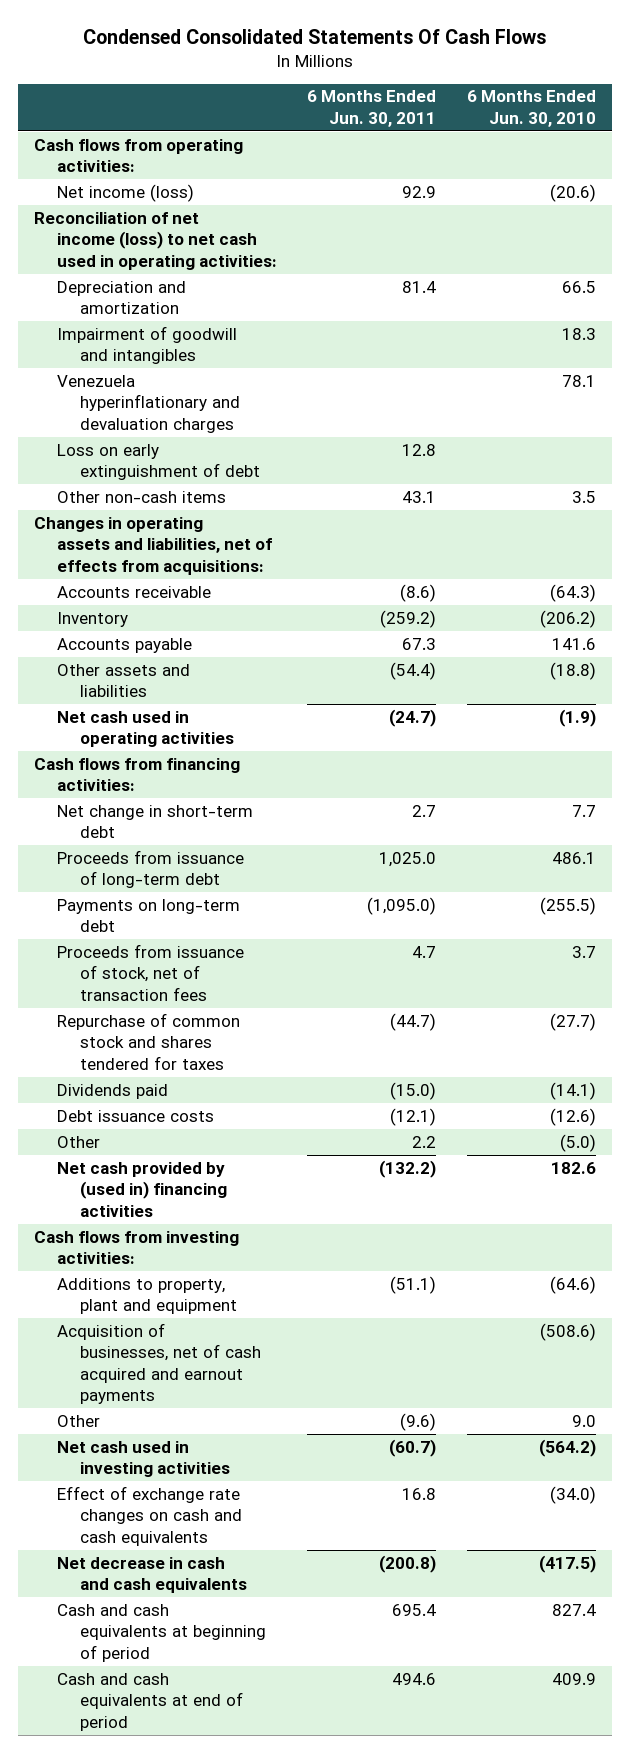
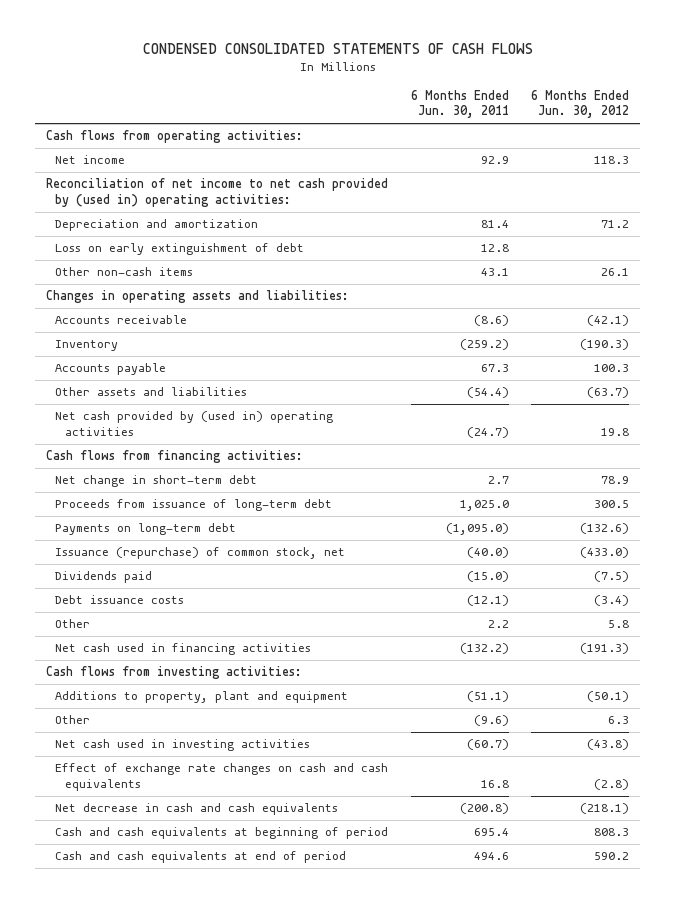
[82,29,546,45] Condensed Consolidated Statements Of Cash Flows -> [142,43,533,55] CONDENSED CONSOLIDATED STATEMENTS OF CASH FLOWS
[467,90,597,127] 6 Months Ended Jun. 30, 2010 -> none
none -> [531,89,630,119] 6 Months Ended Jun. 30, 2012
[56,183,194,202] Net income (loss) -> [55,155,126,165] Net income
[33,211,277,270] Reconciliation of net income (loss) to net cash used in operating activities: -> [45,178,388,207] Reconciliation of net income to net cash provided by (used in) operating activities:
[56,325,237,365] Impairment of goodwill and intangibles -> none
[56,374,240,433] Venezuela hyperinflationary and devaluation charges -> none
[33,516,272,575] Changes in operating assets and liabilities, net of effects from acquisitions: -> [45,290,349,304] Changes in operating assets and liabilities:
[56,710,234,748] Net cash used in operating activities -> [55,411,334,436] Net cash provided by (used in) operating activities
[56,943,244,1001] Proceeds from issuance of stock, net of transaction fees -> none
[56,1012,240,1070] Repurchase of common stock and shares tendered for taxes -> none
none -> [55,547,346,560] Issuance (repurchase) of common stock, net
[56,1161,227,1217] Net cash provided by (used in) financing activities -> [55,643,312,656] Net cash used in financing activities
[56,1322,261,1405] Acquisition of businesses, net of cash acquired and earnout payments -> none

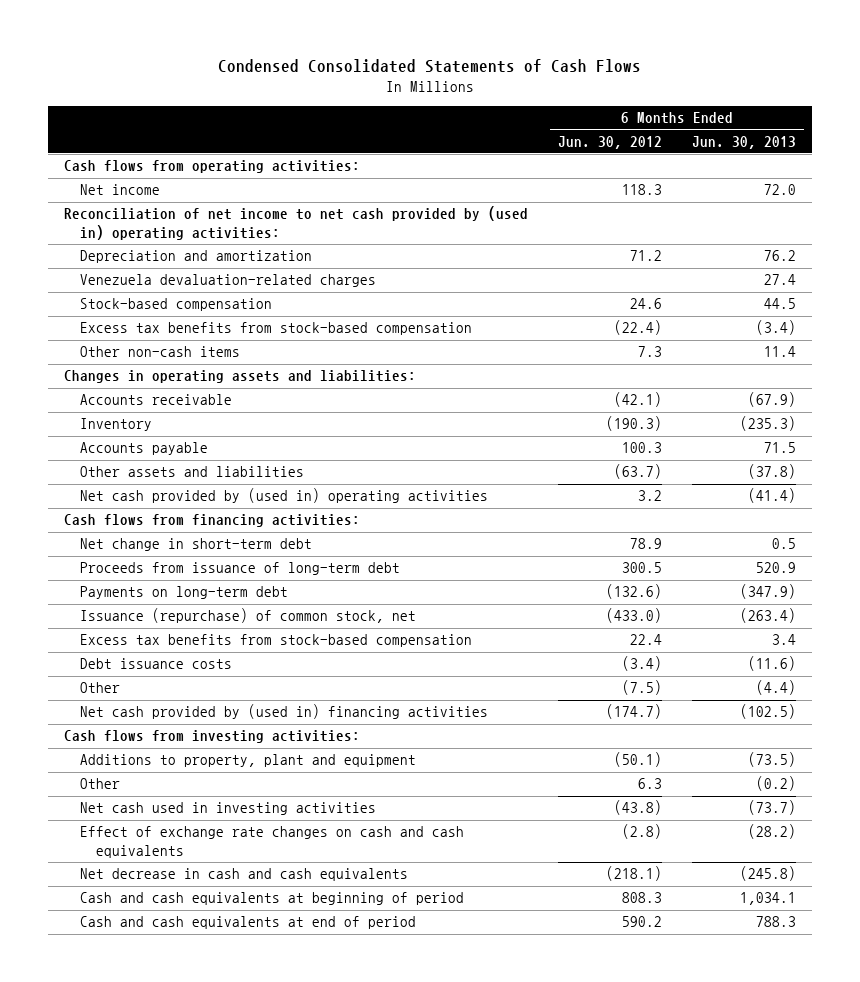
[142,43,533,55] CONDENSED CONSOLIDATED STATEMENTS OF CASH FLOWS -> [217,59,641,74] Condensed Consolidated Statements of Cash Flows
[410,89,509,119] 6 Months Ended Jun. 30, 2011 -> none
none -> [692,135,797,149] Jun. 30, 2013
[55,243,305,256] Loss on early extinguishment of debt -> none
none -> [79,274,376,288] Venezuela devaluation-related charges
none -> [79,298,272,312] Stock-based compensation
none -> [79,322,472,336] Excess tax benefits from stock-based compensation
[601,268,630,277] 26.1 -> [637,346,662,358] 7.3
[601,427,630,436] 19.8 -> [637,490,662,502] 3.2
[55,571,153,584] Dividends paid -> none
none -> [79,634,472,648] Excess tax benefits from stock-based compensation
[608,620,630,629] 5.8 -> [621,680,662,696] (7.5)
[55,643,312,656] Net cash used in financing activities -> [79,704,488,720] Net cash provided by (used in) financing activities
[580,643,630,655] (191.3) -> [605,704,662,720] (174.7)

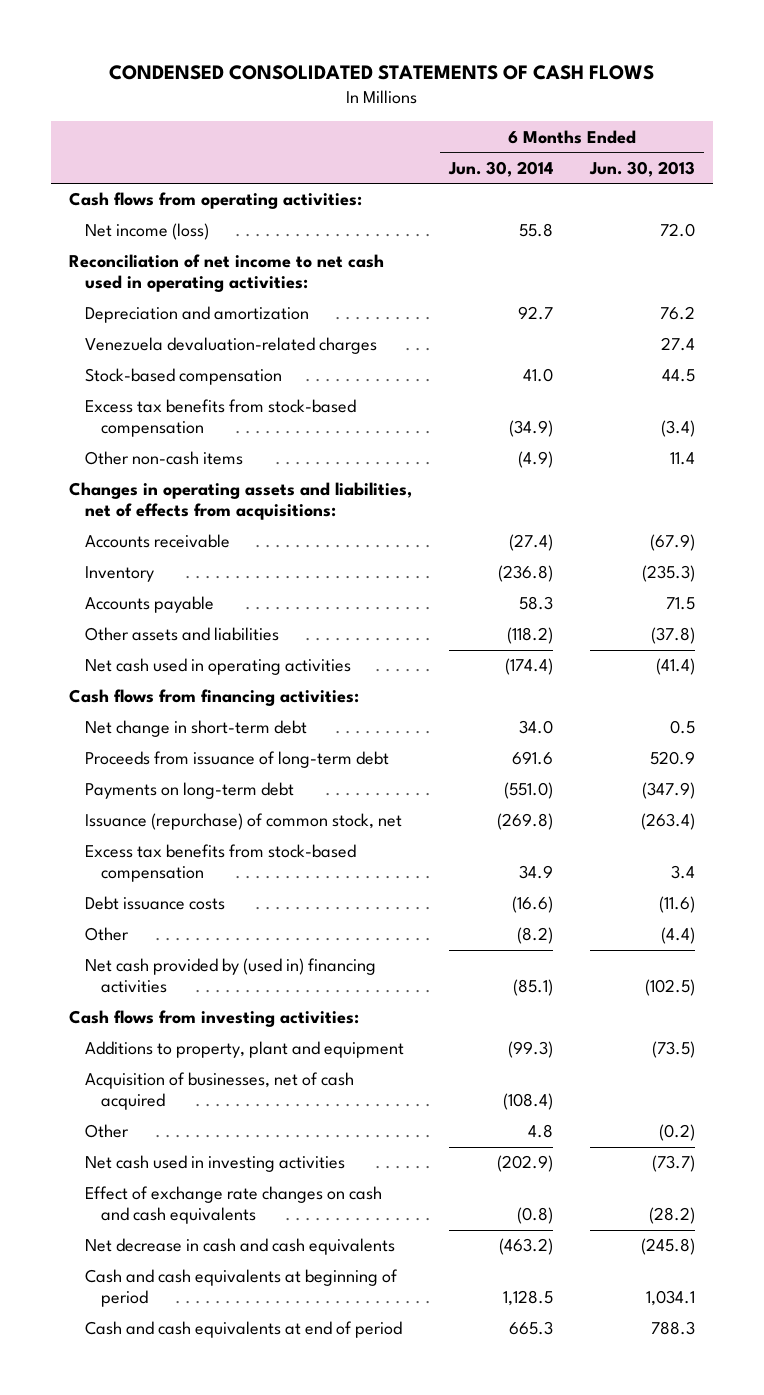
[217,59,641,74] Condensed Consolidated Statements of Cash Flows -> [109,64,655,80] CONDENSED CONSOLIDATED STATEMENTS OF CASH FLOWS
[557,135,662,149] Jun. 30, 2012 -> none
none -> [448,160,554,177] Jun. 30, 2014
[79,184,160,196] Net income -> [85,223,210,241] Net income (loss)
[63,206,528,240] Reconciliation of net income to net cash provided by (used in) operating activities: -> [69,254,385,293] Reconciliation of net income to net cash used in operating activities:
[63,370,416,384] Changes in operating assets and liabilities: -> [69,482,413,521] Changes in operating assets and liabilities, net of effects from acquisitions:
[79,488,488,504] Net cash provided by (used in) operating activities -> [85,658,352,676] Net cash used in operating activities
none -> [85,1072,355,1111] Acquisition of businesses, net of cash acquired

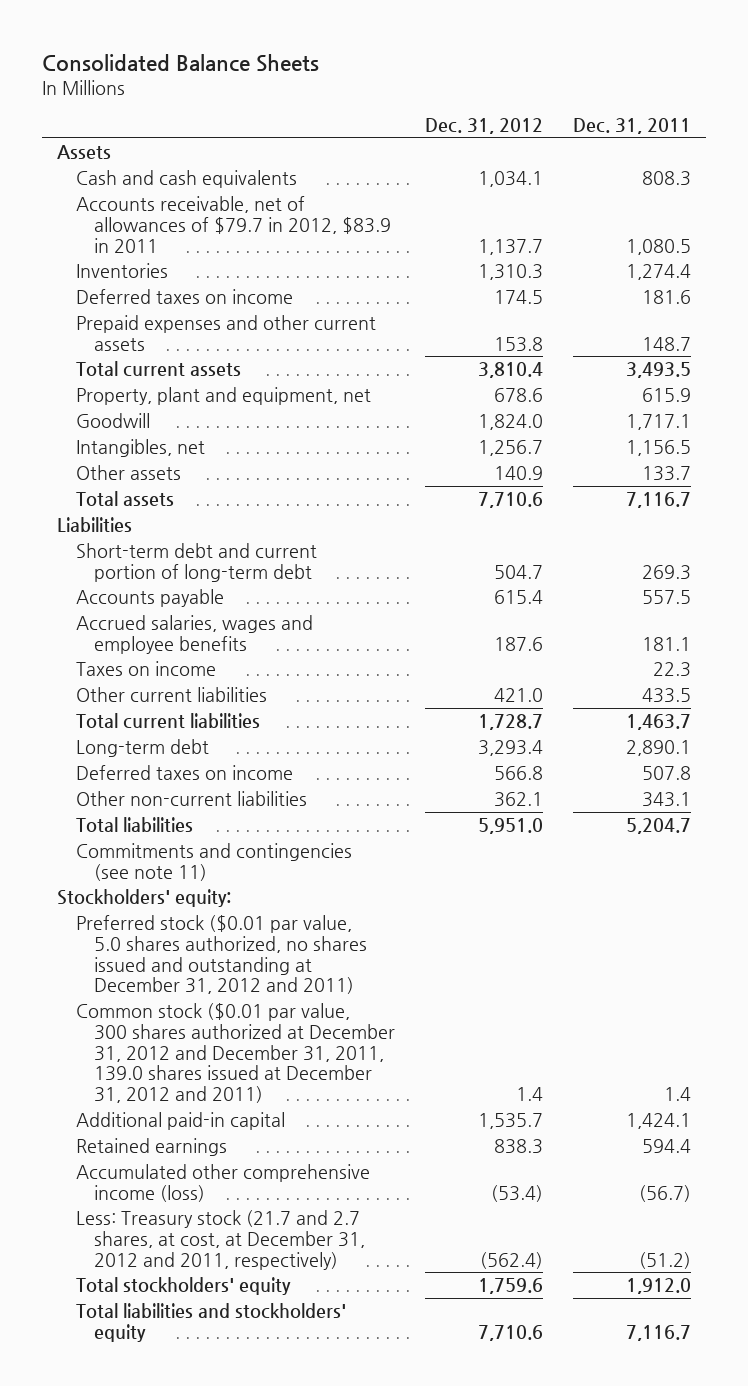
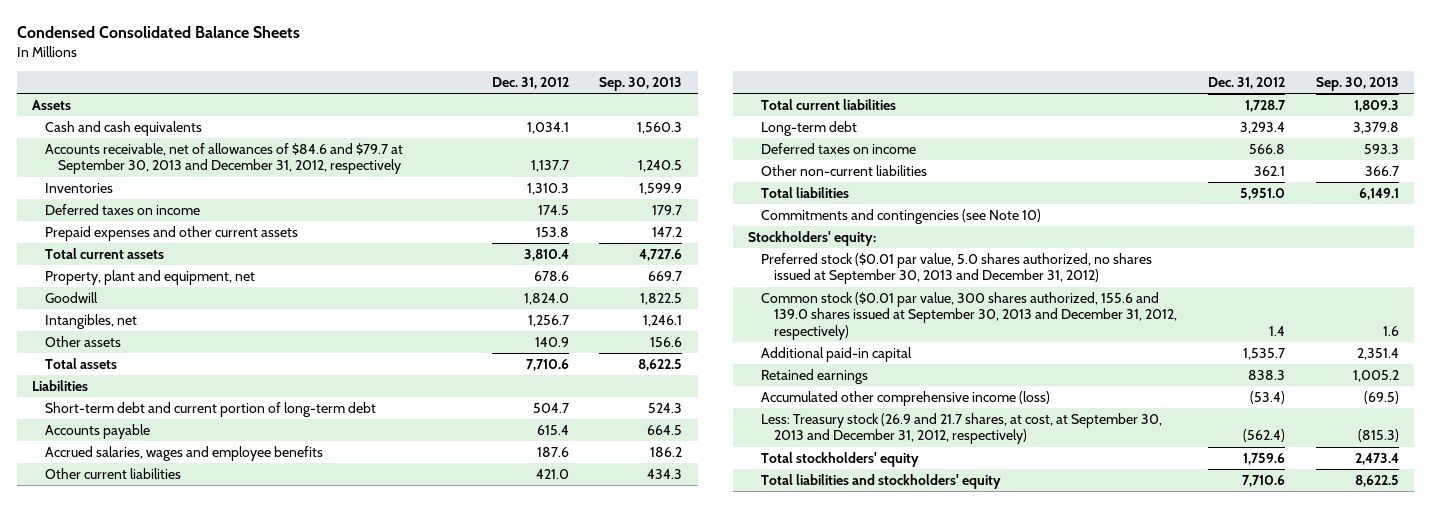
[42,54,320,73] Consolidated Balance Sheets -> [16,26,300,39] Condensed Consolidated Balance Sheets
[572,118,691,135] Dec. 31, 2011 -> none
none -> [599,77,683,92] Sep. 30, 2013
[75,196,391,253] Accounts receivable, net of allowances of $79.7 in 2012, $83.9 in 2011 -> [44,142,403,175] Accounts receivable, net of allowances of $84.6 and $79.7 at September 30, 2013 and December 31, 2012, respectively
[75,661,216,677] Taxes on income -> none
[75,843,352,881] Commitments and contingencies (see note 11) -> [761,208,1042,224] Commitments and contingencies (see Note 10)
[75,915,367,995] Preferred stock ($0.01 par value, 5.0 shares authorized, no shares issued and outstanding at December 31, 2012 and 2011) -> [761,252,1153,285] Preferred stock ($0.01 par value, 5.0 shares authorized, no shares issued at September 30, 2013 and December 31, 2012)
[75,1003,395,1104] Common stock ($0.01 par value, 300 shares authorized at December 31, 2012 and December 31, 2011, 139.0 shares issued at December 31, 2012 and 2011) -> [761,291,1178,340] Common stock ($0.01 par value, 300 shares authorized, 155.6 and 139.0 shares issued at September 30, 2013 and December 31, 2012, respectively)
[75,1210,365,1270] Less: Treasury stock (21.7 and 2.7 shares, at cost, at December 31, 2012 and 2011, respectively) -> [761,412,1163,445] Less: Treasury stock (26.9 and 21.7 shares, at cost, at September 30, 2013 and December 31, 2012, respectively)

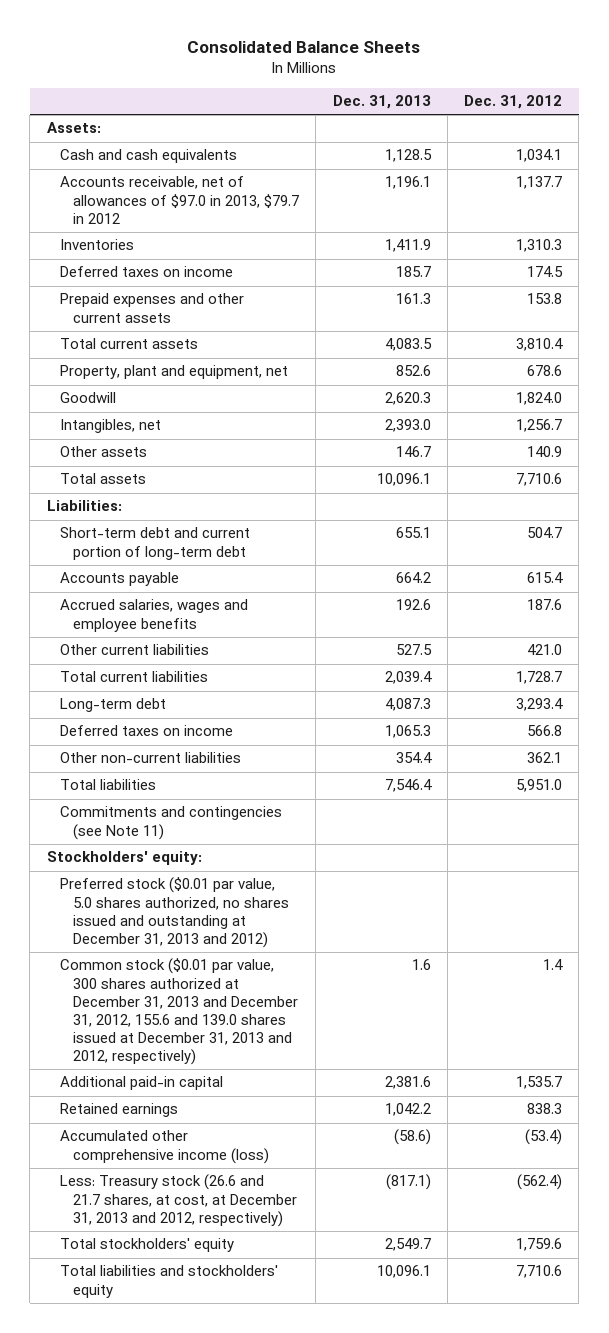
[16,26,300,39] Condensed Consolidated Balance Sheets -> [187,40,421,53] Consolidated Balance Sheets
[599,77,683,92] Sep. 30, 2013 -> none
none -> [332,95,431,110] Dec. 31, 2013
[31,99,71,110] Assets -> [46,122,101,134] Assets:
[44,142,403,175] Accounts receivable, net of allowances of $84.6 and $79.7 at September 30, 2013 and December 31, 2012, respectively -> [59,176,300,224] Accounts receivable, net of allowances of $97.0 in 2013, $79.7 in 2012
[31,379,88,391] Liabilities -> [46,500,122,512] Liabilities:
[761,208,1042,224] Commitments and contingencies (see Note 10) -> [59,806,282,840] Commitments and contingencies (see Note 11)
[761,252,1153,285] Preferred stock ($0.01 par value, 5.0 shares authorized, no shares issued at September 30, 2013 and December 31, 2012) -> [59,877,290,948] Preferred stock ($0.01 par value, 5.0 shares authorized, no shares issued and outstanding at December 31, 2013 and 2012)
[761,291,1178,340] Common stock ($0.01 par value, 300 shares authorized, 155.6 and 139.0 shares issued at September 30, 2013 and December 31, 2012, respectively) -> [59,958,299,1066] Common stock ($0.01 par value, 300 shares authorized at December 31, 2013 and December 31, 2012, 155.6 and 139.0 shares issued at December 31, 2013 and 2012, respectively)
[761,412,1163,445] Less: Treasury stock (26.9 and 21.7 shares, at cost, at September 30, 2013 and December 31, 2012, respectively) -> [59,1174,298,1227] Less: Treasury stock (26.6 and 21.7 shares, at cost, at December 31, 2013 and 2012, respectively)

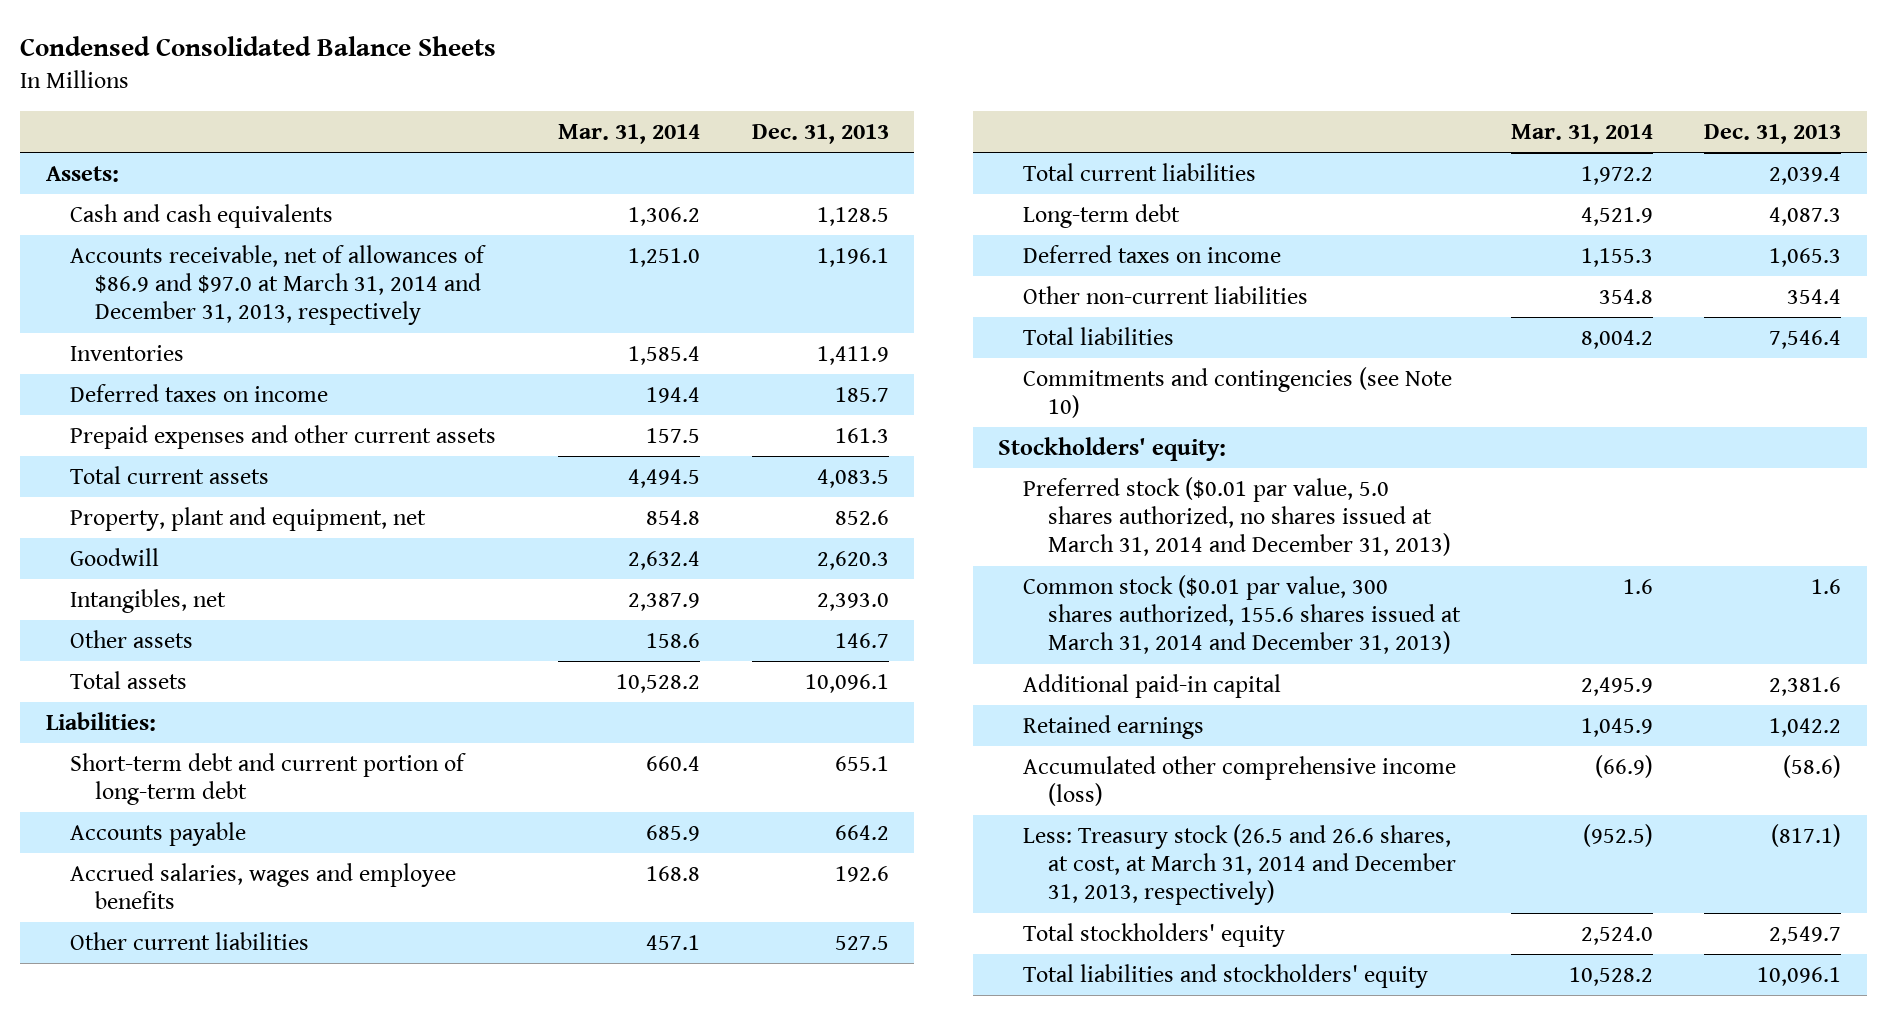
[187,40,421,53] Consolidated Balance Sheets -> [19,36,496,57] Condensed Consolidated Balance Sheets
[464,95,563,110] Dec. 31, 2012 -> none
none -> [558,123,701,144] Mar. 31, 2014
[59,176,300,224] Accounts receivable, net of allowances of $97.0 in 2013, $79.7 in 2012 -> [70,244,487,326] Accounts receivable, net of allowances of $86.9 and $97.0 at March 31, 2014 and December 31, 2013, respectively
[59,806,282,840] Commitments and contingencies (see Note 11) -> [1022,366,1452,419] Commitments and contingencies (see Note 10)
[59,877,290,948] Preferred stock ($0.01 par value, 5.0 shares authorized, no shares issued and outstanding at December 31, 2013 and 2012) -> [1022,476,1451,557] Preferred stock ($0.01 par value, 5.0 shares authorized, no shares issued at March 31, 2014 and December 31, 2013)
[59,958,299,1066] Common stock ($0.01 par value, 300 shares authorized at December 31, 2013 and December 31, 2012, 155.6 and 139.0 shares issued at December 31, 2013 and 2012, respectively) -> [1022,574,1461,655] Common stock ($0.01 par value, 300 shares authorized, 155.6 shares issued at March 31, 2014 and December 31, 2013)
[59,1174,298,1227] Less: Treasury stock (26.6 and 21.7 shares, at cost, at December 31, 2013 and 2012, respectively) -> [1022,823,1456,906] Less: Treasury stock (26.5 and 26.6 shares, at cost, at March 31, 2014 and December 31, 2013, respectively)

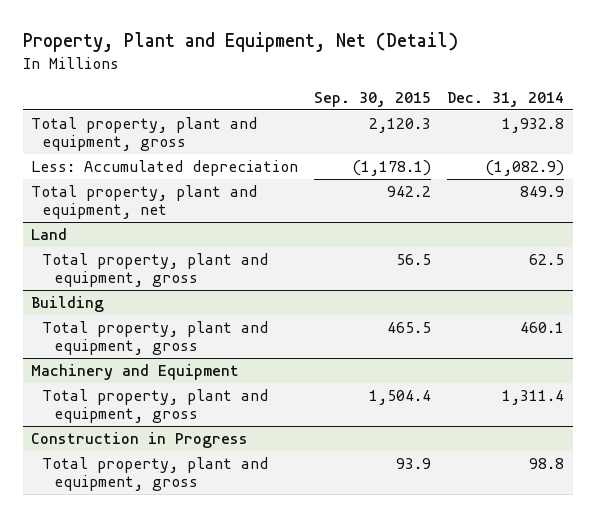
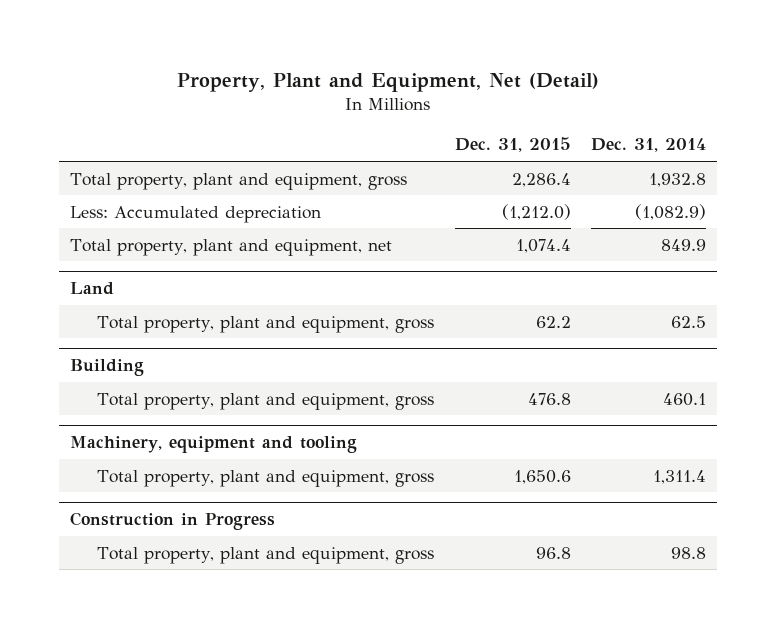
[314,91,432,107] Sep. 30, 2015 -> none
none -> [454,137,571,153] Dec. 31, 2015
[30,363,239,380] Machinery and Equipment -> [69,436,357,454] Machinery, equipment and tooling

